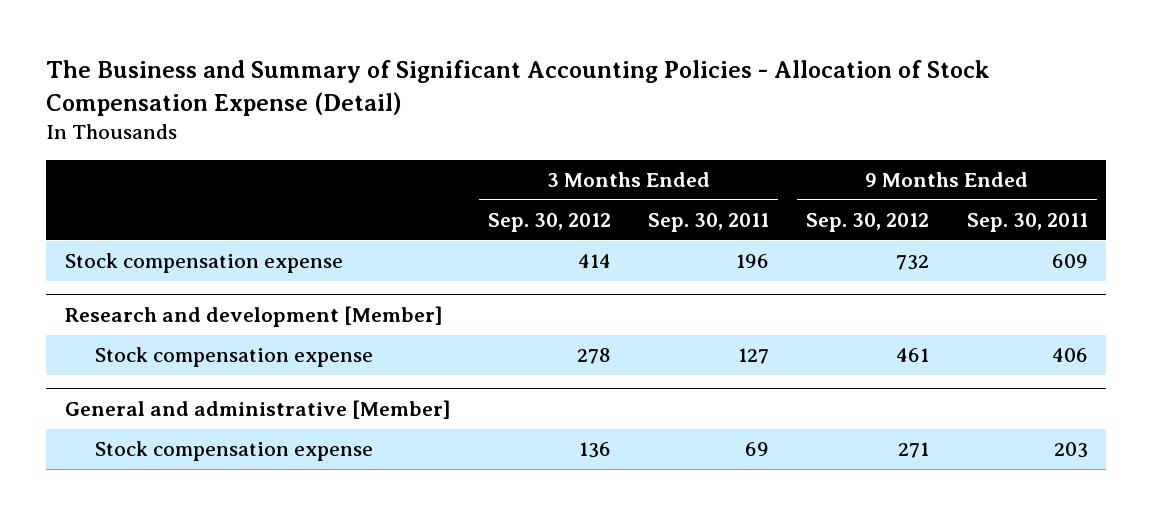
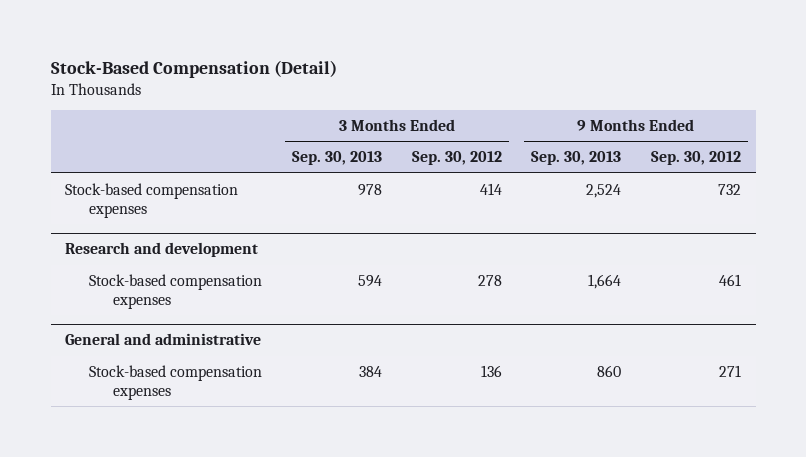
[46,60,991,116] The Business and Summary of Significant Accounting Policies - Allocation of Stock Compensation Expense (Detail) -> [50,60,337,79] Stock-Based Compensation (Detail)
[648,213,770,233] Sep. 30, 2011 -> none
[966,213,1088,233] Sep. 30, 2011 -> none
none -> [291,151,382,166] Sep. 30, 2013
none -> [531,151,622,166] Sep. 30, 2013
[64,253,343,274] Stock compensation expense -> [65,182,239,218] Stock-based compensation expenses
[64,305,443,327] Research and development [Member] -> [65,242,259,258] Research and development
[95,347,374,368] Stock compensation expense -> [89,273,263,309] Stock-based compensation expenses
[64,399,451,419] General and administrative [Member] -> [65,333,262,346] General and administrative
[95,441,374,462] Stock compensation expense -> [89,364,263,400] Stock-based compensation expenses

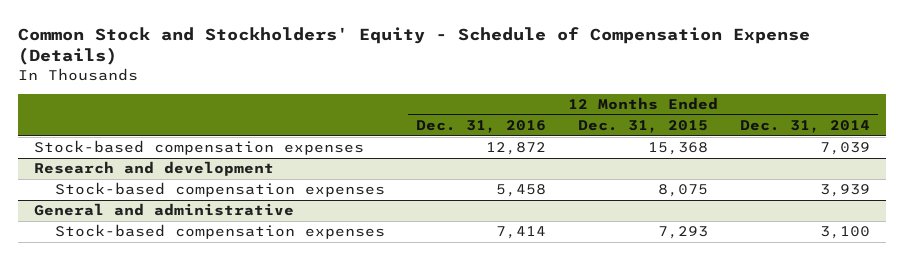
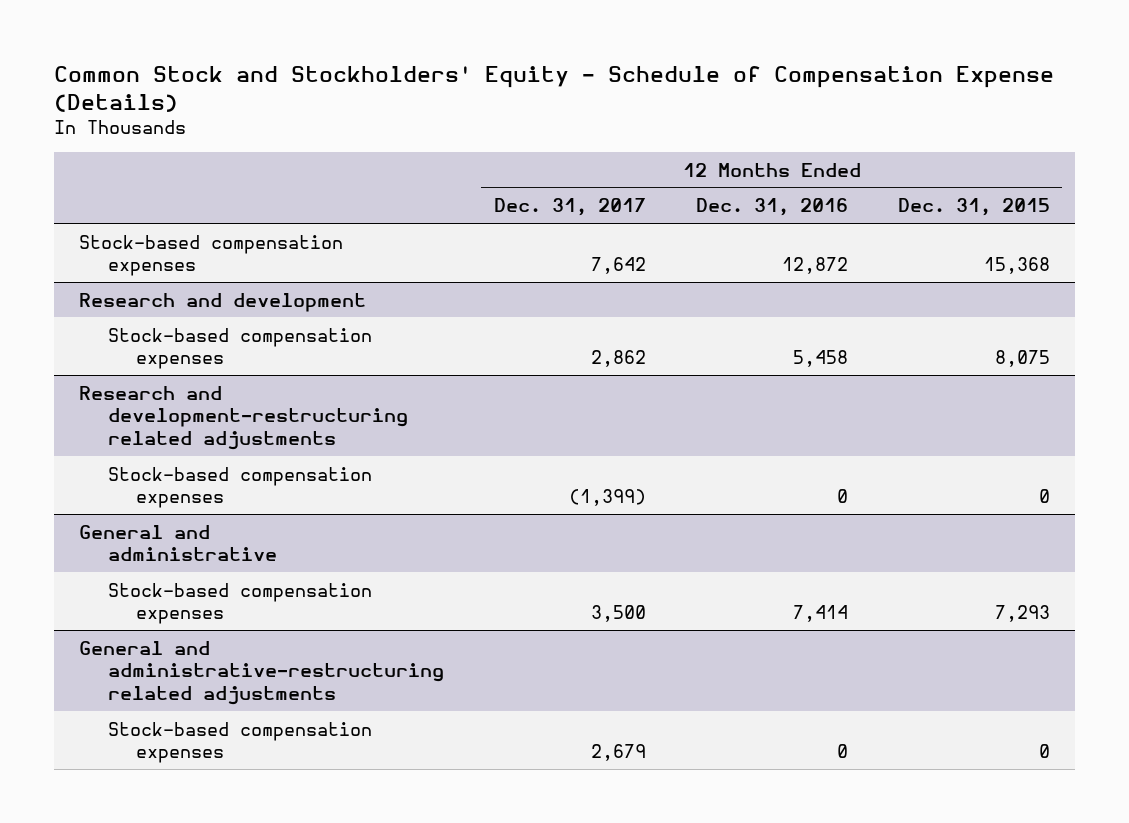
[740,120,871,134] Dec. 31, 2014 -> none
none -> [493,198,646,217] Dec. 31, 2017
none -> [79,385,408,451] Research and development-restructuring related adjustments
none -> [107,466,372,509] Stock-based compensation expenses
none -> [79,640,444,706] General and administrative-restructuring related adjustments
none -> [107,721,372,764] Stock-based compensation expenses

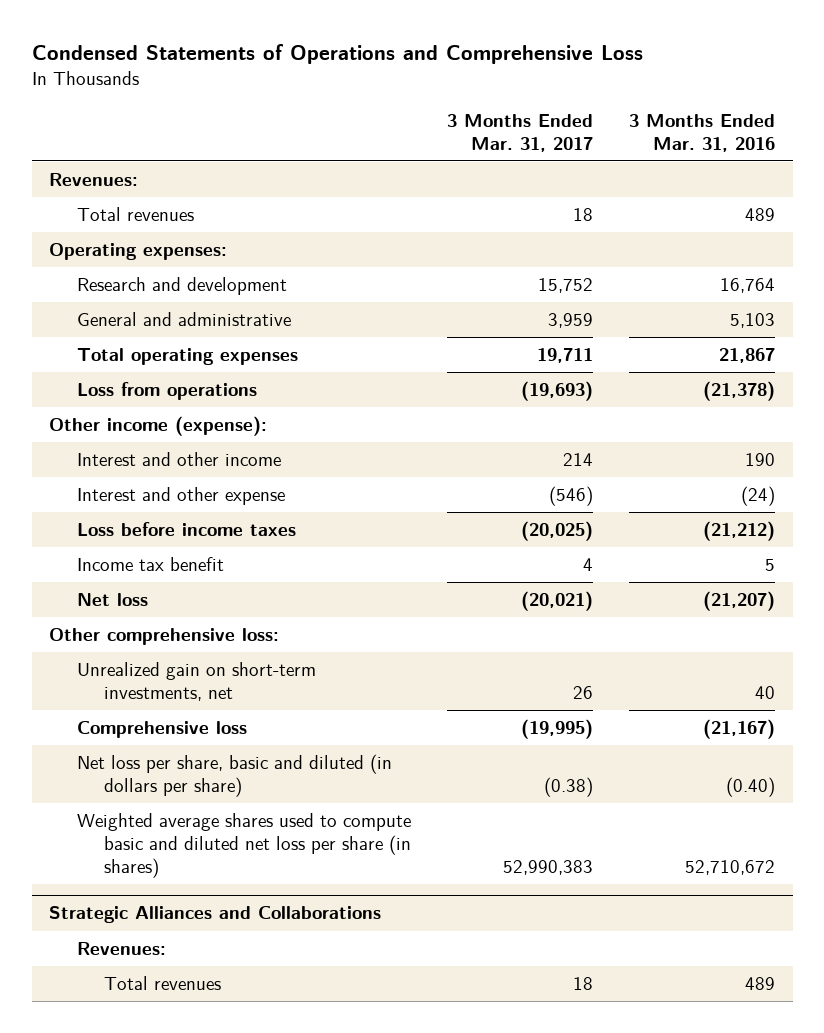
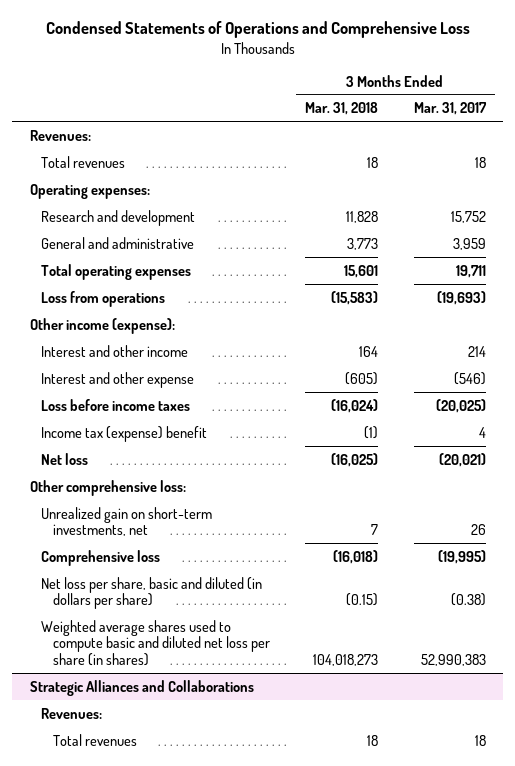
[628,113,775,152] 3 Months Ended Mar. 31, 2016 -> none
none -> [305,102,379,116] Mar. 31, 2018
[76,556,224,571] Income tax benefit -> [41,425,208,442] Income tax (expense) benefit

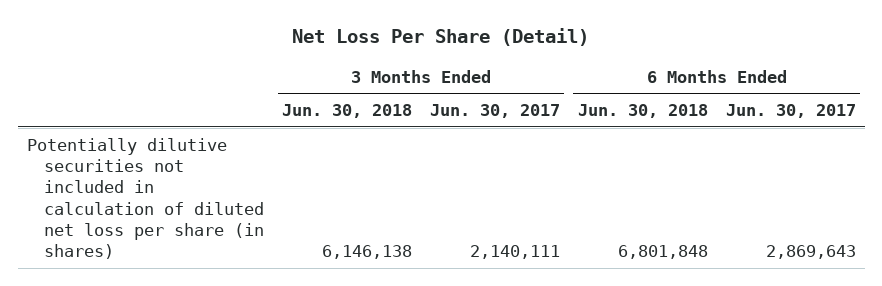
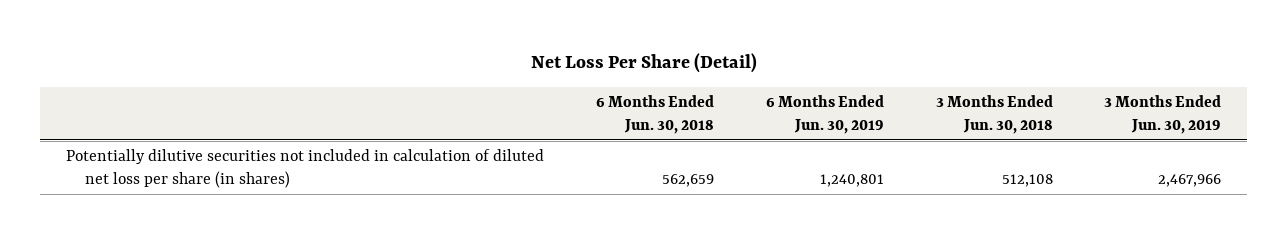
[429,103,560,118] Jun. 30, 2017 -> none
[725,103,856,118] Jun. 30, 2017 -> none
none -> [765,94,884,134] 6 Months Ended Jun. 30, 2019
none -> [1104,94,1222,134] 3 Months Ended Jun. 30, 2019
[322,245,413,260] 6,146,138 -> [1001,174,1053,188] 512,108
[617,245,708,260] 6,801,848 -> [661,174,714,188] 562,659

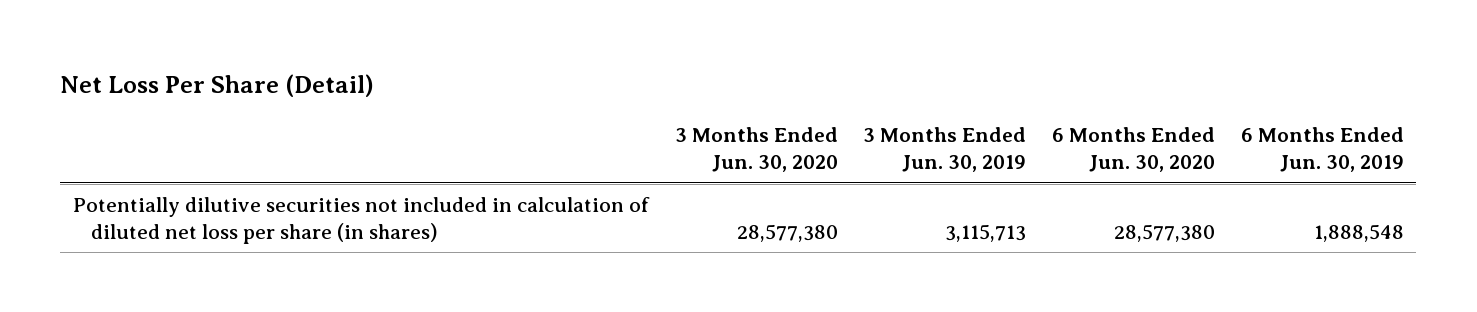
[595,94,714,134] 6 Months Ended Jun. 30, 2018 -> none
[935,94,1053,134] 3 Months Ended Jun. 30, 2018 -> none
none -> [674,127,838,173] 3 Months Ended Jun. 30, 2020
none -> [1051,127,1215,173] 6 Months Ended Jun. 30, 2020
[819,174,884,188] 1,240,801 -> [1313,224,1404,243] 1,888,548
[1158,174,1222,188] 2,467,966 -> [945,224,1027,243] 3,115,713

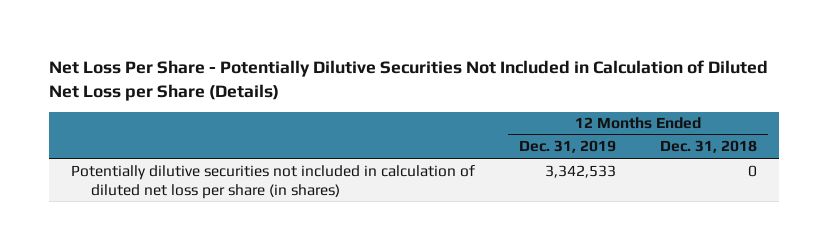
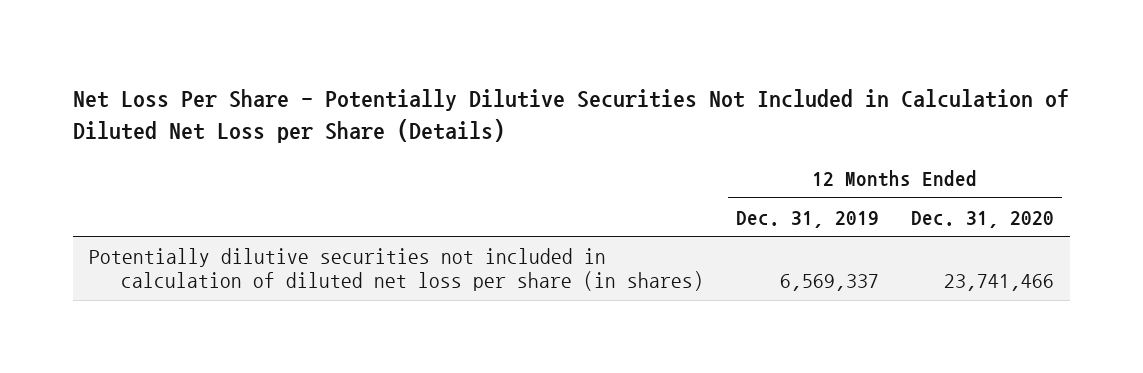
[660,140,758,154] Dec. 31, 2018 -> none
none -> [911,210,1055,228] Dec. 31, 2020
[545,164,617,178] 3,342,533 -> [780,274,880,292] 6,569,337

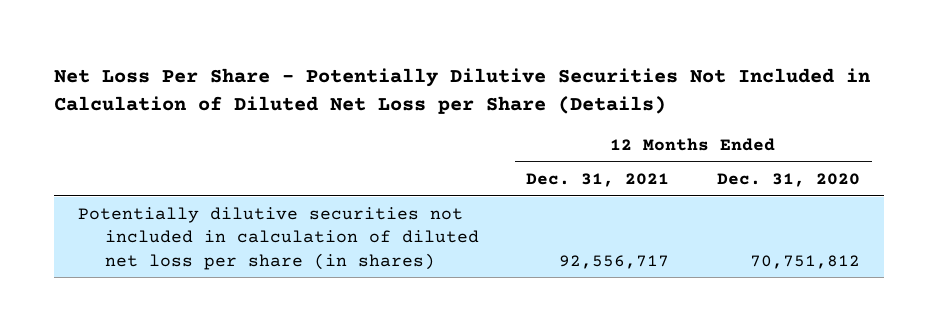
[736,210,880,228] Dec. 31, 2019 -> none
none -> [526,172,670,187] Dec. 31, 2021
[944,274,1055,292] 23,741,466 -> [750,254,861,269] 70,751,812

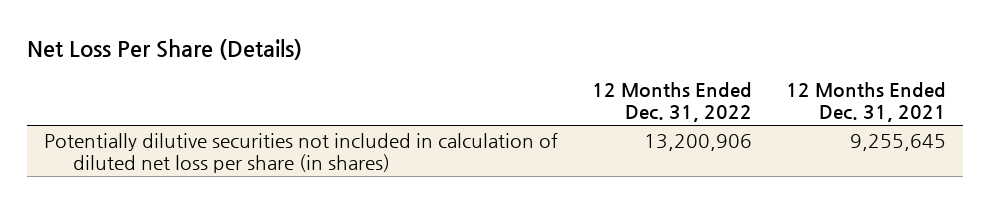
[54,67,871,114] Net Loss Per Share - Potentially Dilutive Securities Not Included in Calculation of Diluted Net Loss per Share (Details) -> [26,39,302,61] Net Loss Per Share (Details)
[717,172,861,187] Dec. 31, 2020 -> none
none -> [591,81,752,123] 12 Months Ended Dec. 31, 2022
[559,254,670,269] 92,556,717 -> [850,133,947,151] 9,255,645

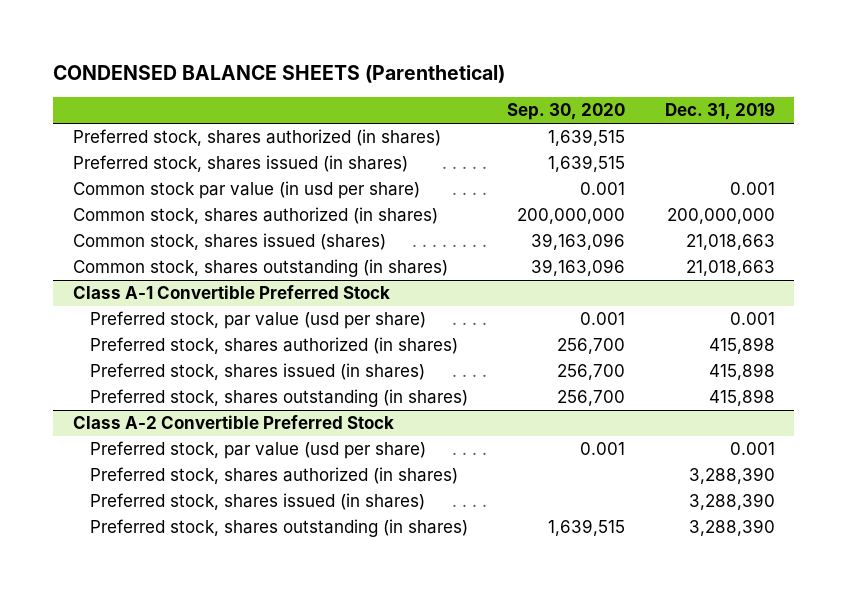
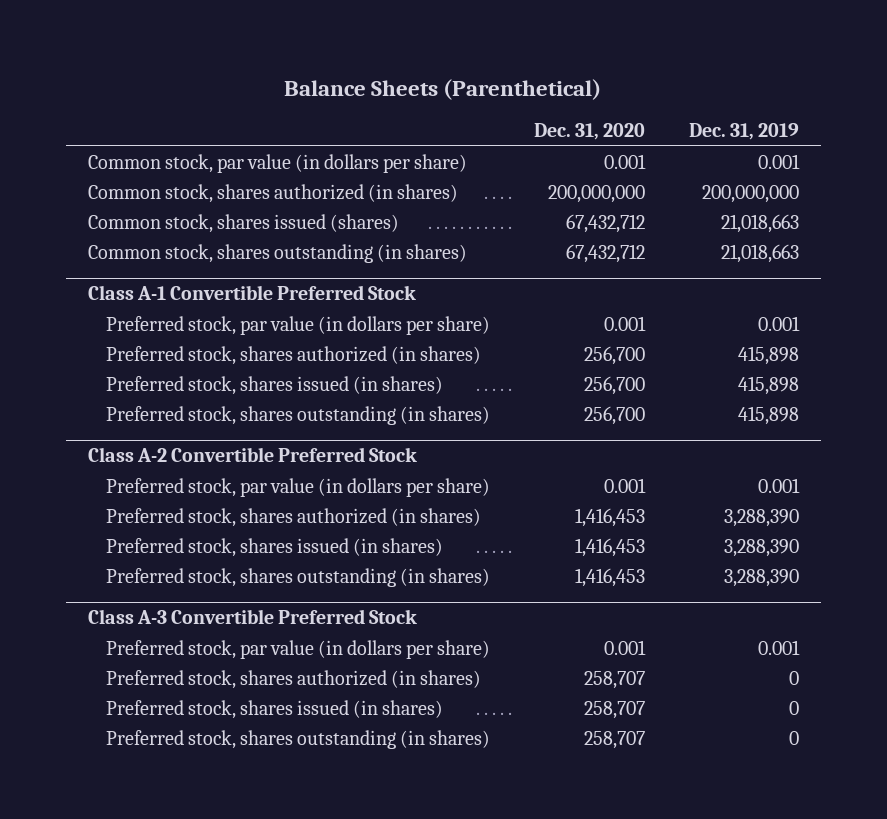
[53,64,506,83] CONDENSED BALANCE SHEETS (Parenthetical) -> [284,79,602,101] Balance Sheets (Parenthetical)
[507,103,626,121] Sep. 30, 2020 -> none
none -> [534,123,646,141] Dec. 31, 2020
[73,129,442,147] Preferred stock, shares authorized (in shares) -> none
[73,155,409,173] Preferred stock, shares issued (in shares) -> none
[73,181,421,200] Common stock par value (in usd per share) -> [87,153,467,173] Common stock, par value (in dollars per share)
[89,311,426,330] Preferred stock, par value (usd per share) -> [106,315,491,335] Preferred stock, par value (in dollars per share)
[89,441,426,460] Preferred stock, par value (usd per share) -> [106,477,491,497] Preferred stock, par value (in dollars per share)
none -> [87,609,417,625] Class A-3 Convertible Preferred Stock
none -> [106,639,491,659] Preferred stock, par value (in dollars per share)
none -> [106,669,482,689] Preferred stock, shares authorized (in shares)
none -> [106,699,444,719] Preferred stock, shares issued (in shares)
none -> [106,729,491,749] Preferred stock, shares outstanding (in shares)

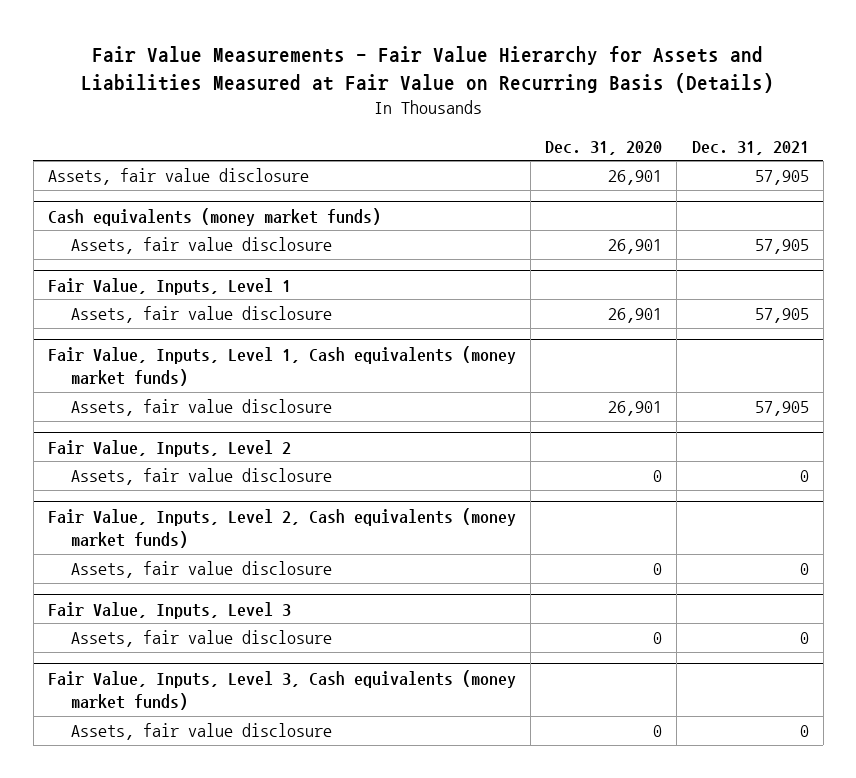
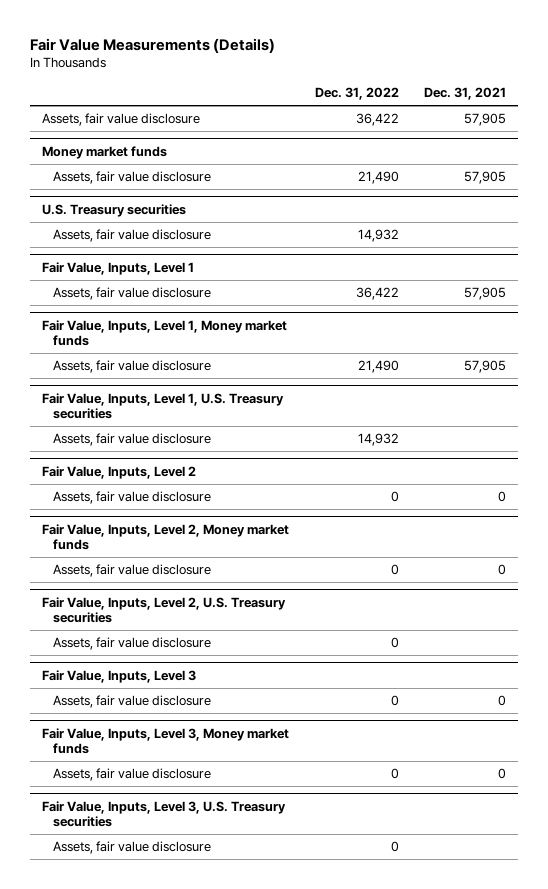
[81,46,775,94] Fair Value Measurements - Fair Value Hierarchy for Assets and Liabilities Measured at Fair Value on Recurring Basis (Details) -> [29,37,275,53] Fair Value Measurements (Details)
[545,140,663,155] Dec. 31, 2020 -> none
none -> [314,87,399,101] Dec. 31, 2022
[47,207,381,226] Cash equivalents (money market funds) -> [42,145,168,159] Money market funds
none -> [42,203,187,217] U.S. Treasury securities
none -> [53,229,212,243] Assets, fair value disclosure
[47,345,516,386] Fair Value, Inputs, Level 1, Cash equivalents (money market funds) -> [42,319,288,347] Fair Value, Inputs, Level 1, Money market funds
none -> [42,392,285,420] Fair Value, Inputs, Level 1, U.S. Treasury securities
none -> [53,433,212,447] Assets, fair value disclosure
[47,507,516,548] Fair Value, Inputs, Level 2, Cash equivalents (money market funds) -> [42,523,290,551] Fair Value, Inputs, Level 2, Money market funds
none -> [42,596,287,624] Fair Value, Inputs, Level 2, U.S. Treasury securities
none -> [53,637,212,651] Assets, fair value disclosure
[47,669,516,710] Fair Value, Inputs, Level 3, Cash equivalents (money market funds) -> [42,727,290,755] Fair Value, Inputs, Level 3, Money market funds
none -> [42,800,287,828] Fair Value, Inputs, Level 3, U.S. Treasury securities
none -> [53,841,212,855] Assets, fair value disclosure

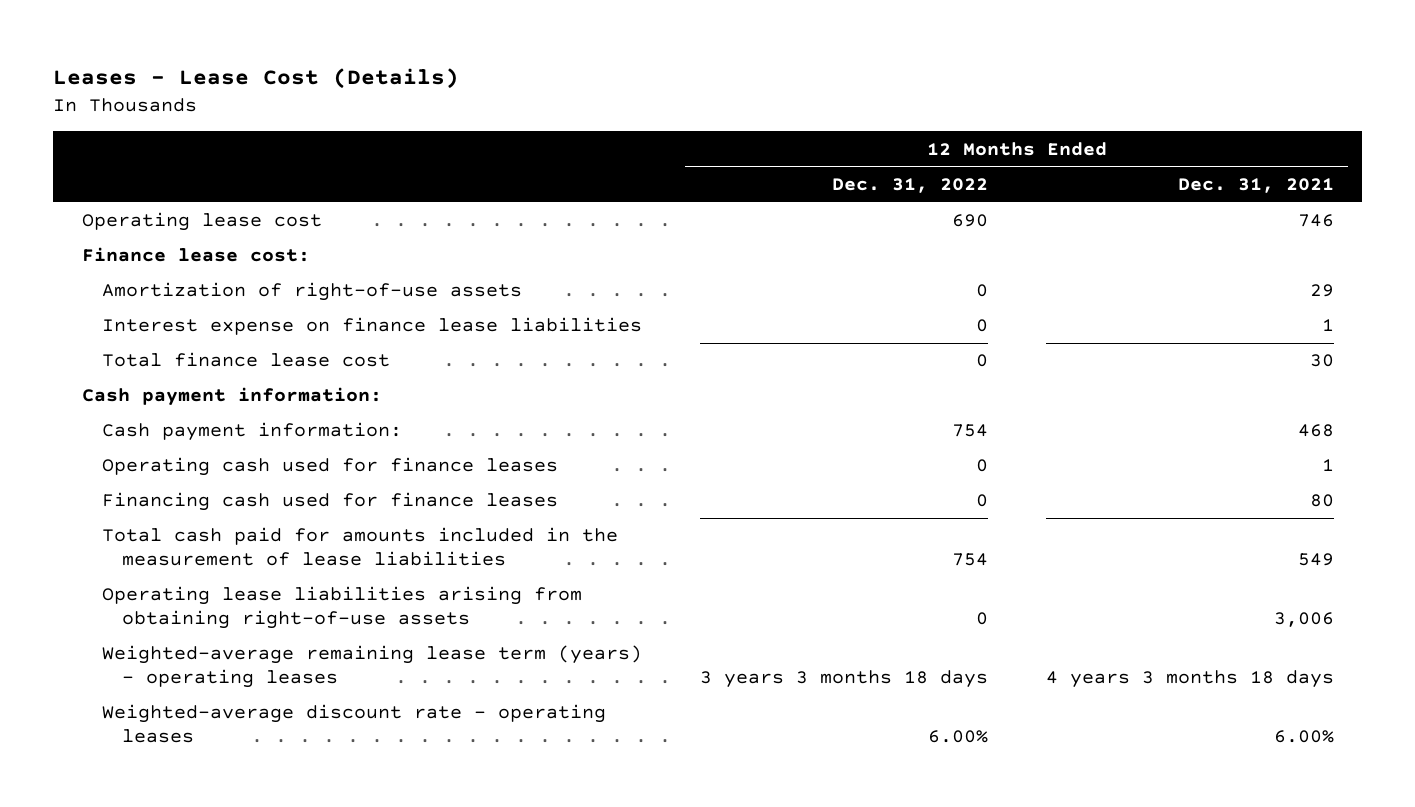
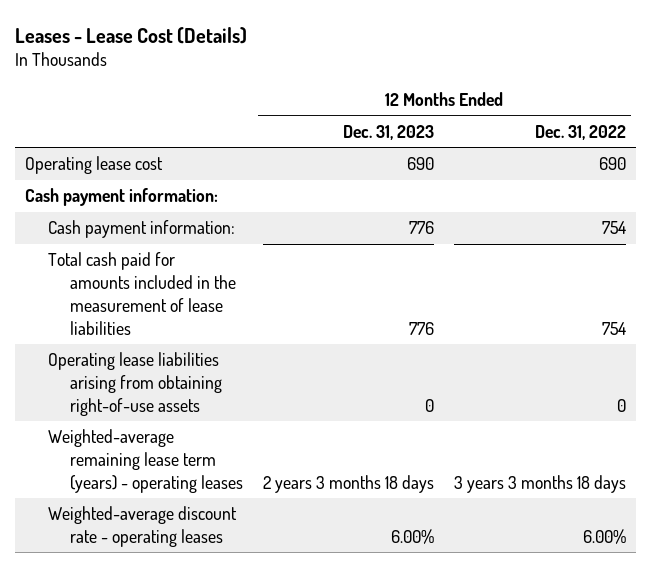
[1177,177,1334,193] Dec. 31, 2021 -> none
none -> [342,124,434,140] Dec. 31, 2023
[81,247,310,263] Finance lease cost: -> none
[101,282,522,302] Amortization of right-of-use assets -> none
[101,317,642,336] Interest expense on finance lease liabilities -> none
[101,352,390,368] Total finance lease cost -> none
[101,457,558,477] Operating cash used for finance leases -> none
[101,492,558,512] Financing cash used for finance leases -> none

